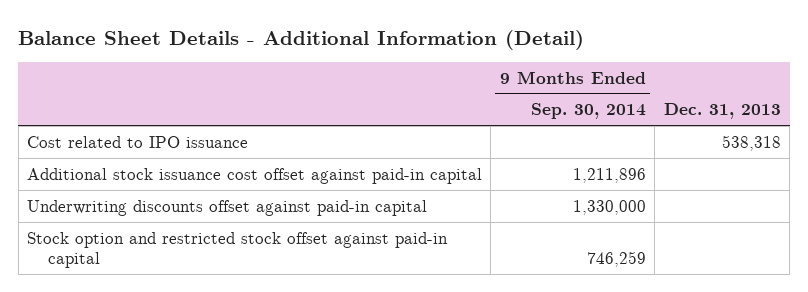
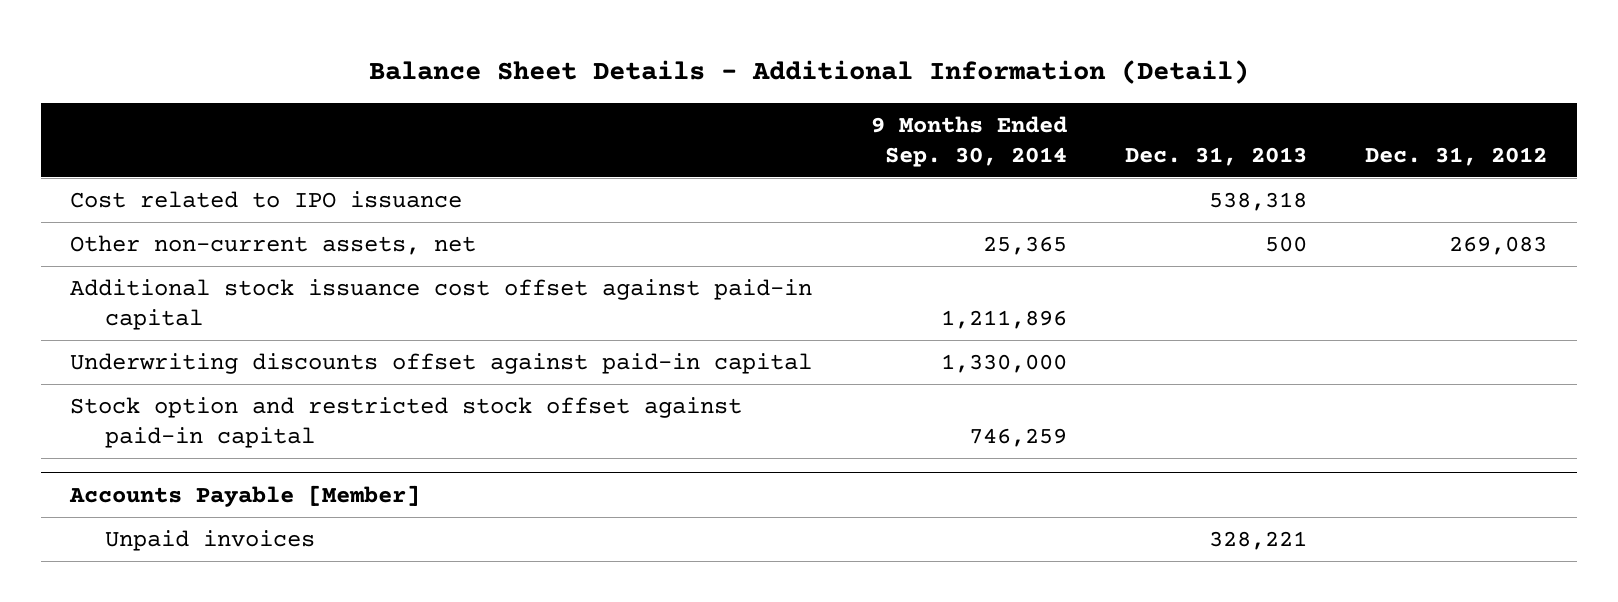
none -> [1365,146,1548,166] Dec. 31, 2012
none -> [70,234,477,255] Other non-current assets, net
none -> [69,484,421,507] Accounts Payable [Member]
none -> [104,529,315,551] Unpaid invoices

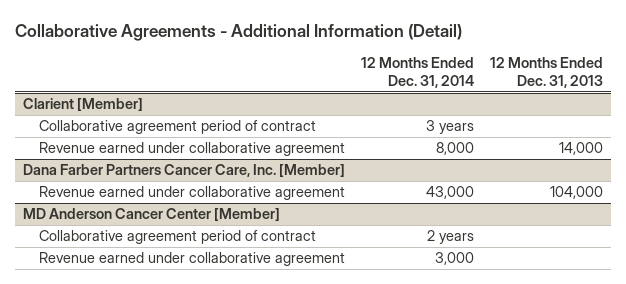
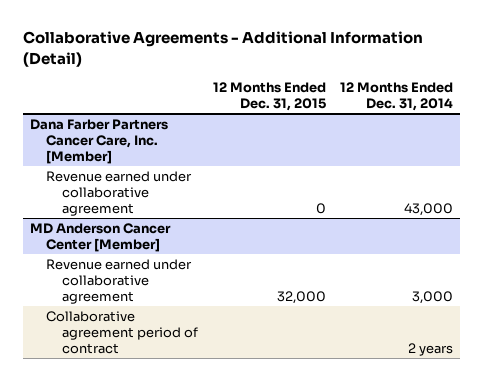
[490,57,604,88] 12 Months Ended Dec. 31, 2013 -> none
none -> [212,81,326,112] 12 Months Ended Dec. 31, 2015
[22,98,143,112] Clarient [Member] -> none
[38,120,316,135] Collaborative agreement period of contract -> none
[38,142,345,157] Revenue earned under collaborative agreement -> none
[38,230,316,245] Collaborative agreement period of contract -> [46,310,199,355] Collaborative agreement period of contract

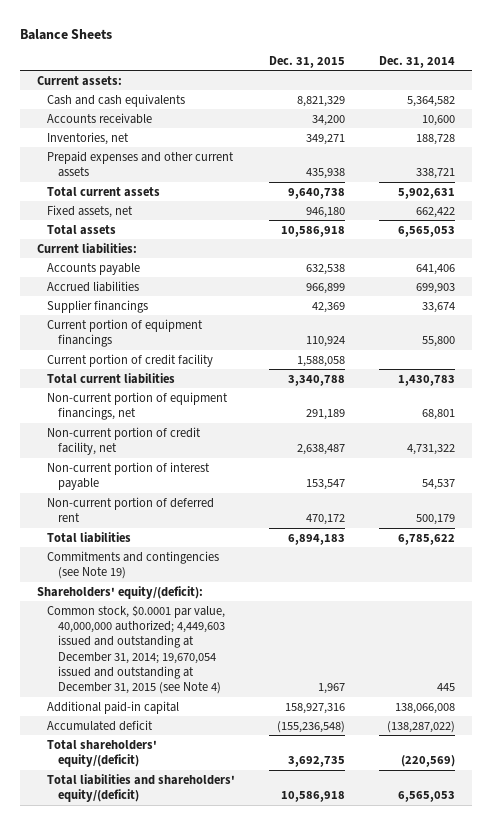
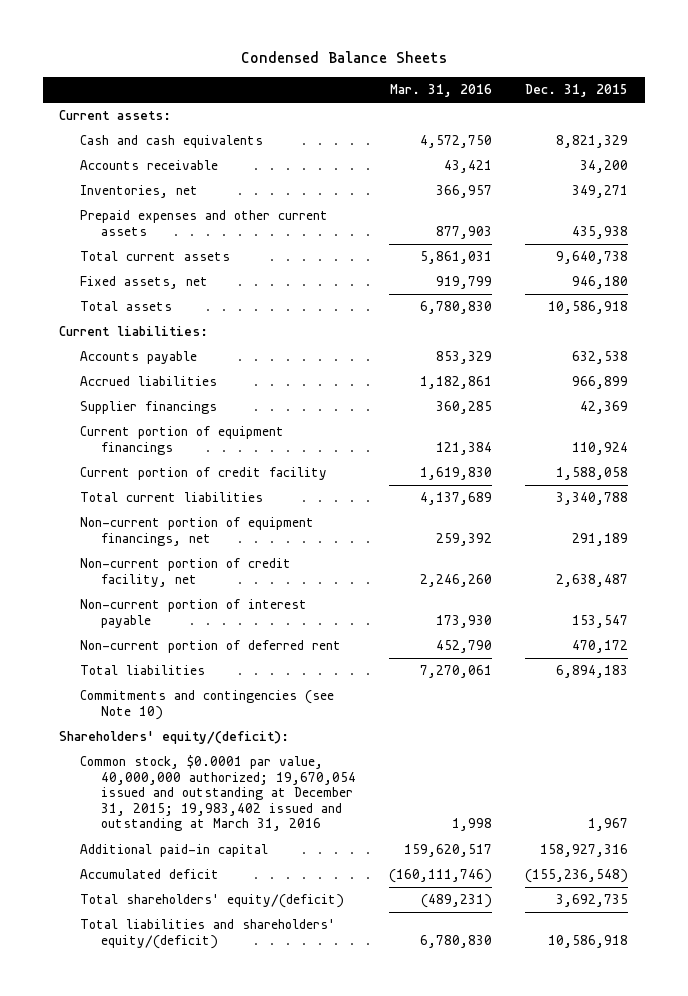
[19,28,112,40] Balance Sheets -> [240,51,447,64] Condensed Balance Sheets
[379,55,456,68] Dec. 31, 2014 -> none
none -> [390,83,493,97] Mar. 31, 2016
[47,550,220,579] Commitments and contingencies (see Note 19) -> [79,690,334,720] Commitments and contingencies (see Note 10)
[47,604,226,695] Common stock, $0.0001 par value, 40,000,000 authorized; 4,449,603 issued and outstanding at December 31, 2014; 19,670,054 issued and outstanding at December 31, 2015 (see Note 4) -> [79,755,356,832] Common stock, $0.0001 par value, 40,000,000 authorized; 19,670,054 issued and outstanding at December 31, 2015; 19,983,402 issued and outstanding at March 31, 2016

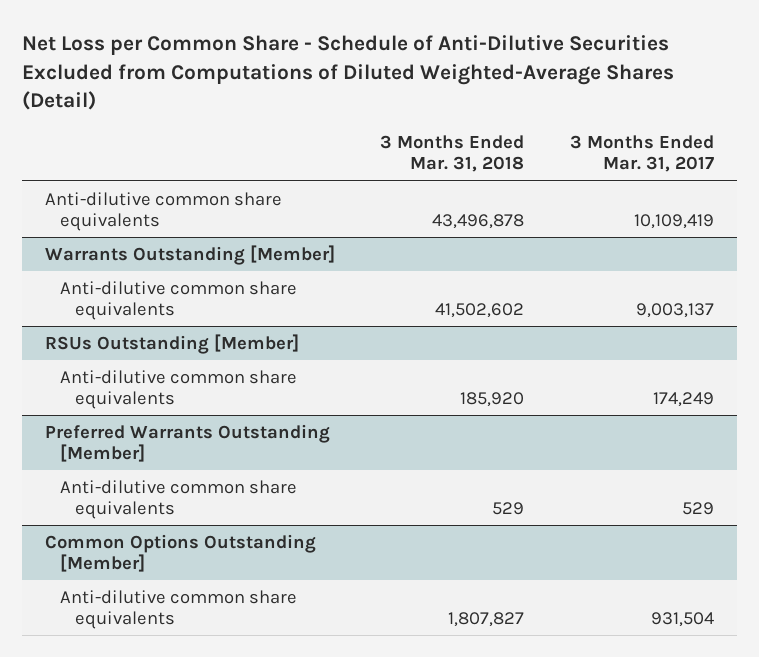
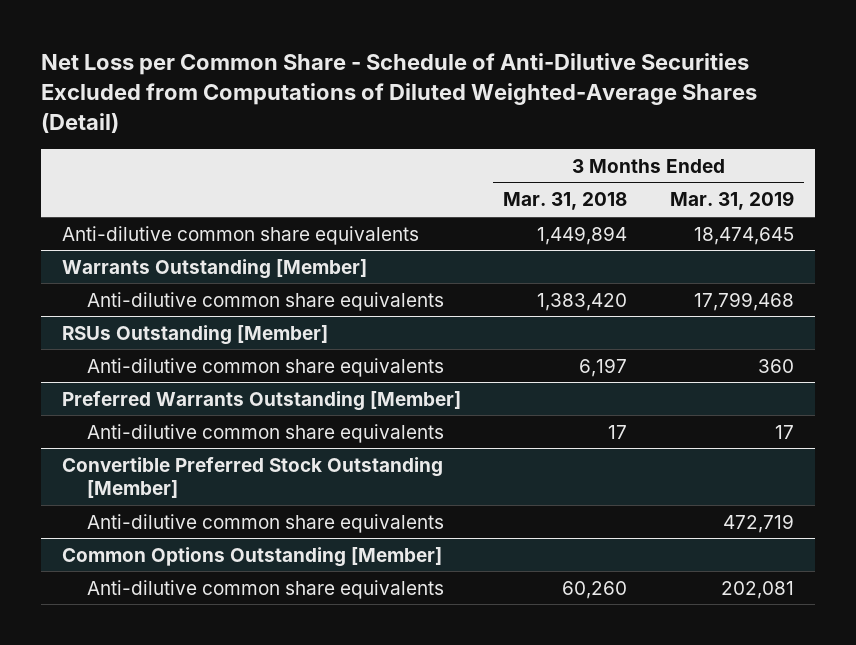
[569,135,714,173] 3 Months Ended Mar. 31, 2017 -> none
none -> [669,191,794,211] Mar. 31, 2019
[432,214,525,230] 43,496,878 -> [537,225,628,245] 1,449,894
[435,303,525,319] 41,502,602 -> [537,292,628,311] 1,383,420
[460,392,525,408] 185,920 -> [579,357,628,377] 6,197
[492,502,525,516] 529 -> [608,424,628,439] 17
none -> [61,456,443,499] Convertible Preferred Stock Outstanding [Member]
none -> [87,513,445,533] Anti-dilutive common share equivalents
[448,612,525,628] 1,807,827 -> [562,580,628,599] 60,260

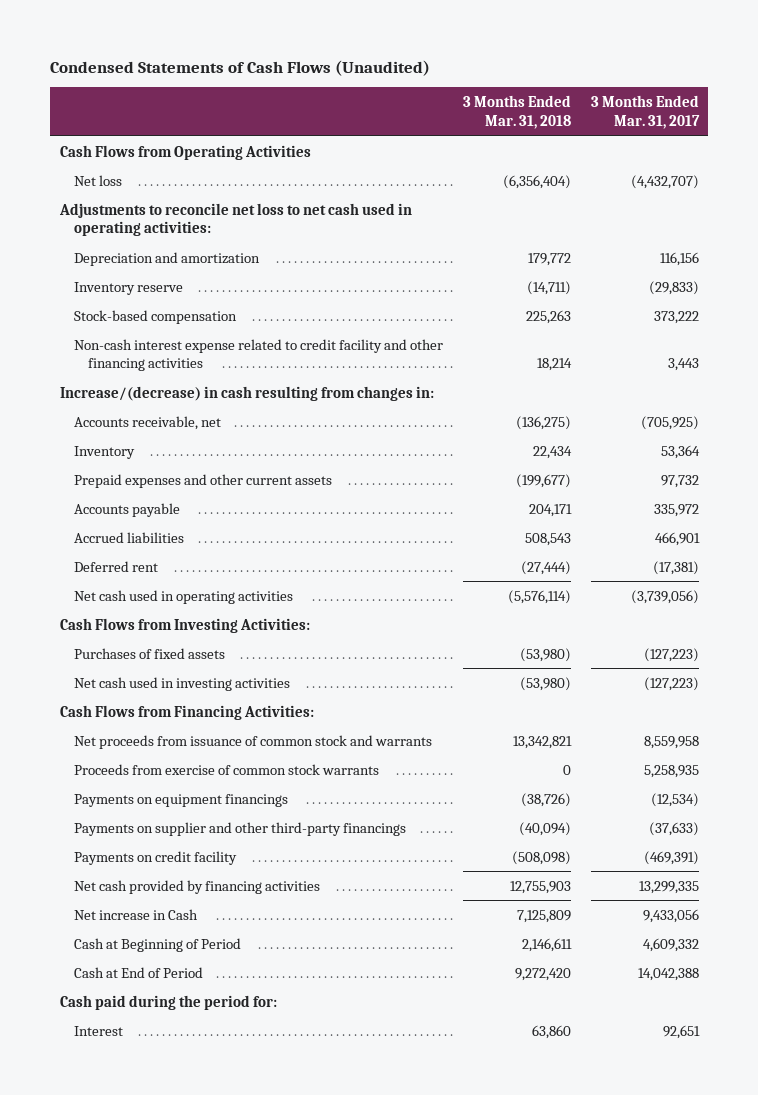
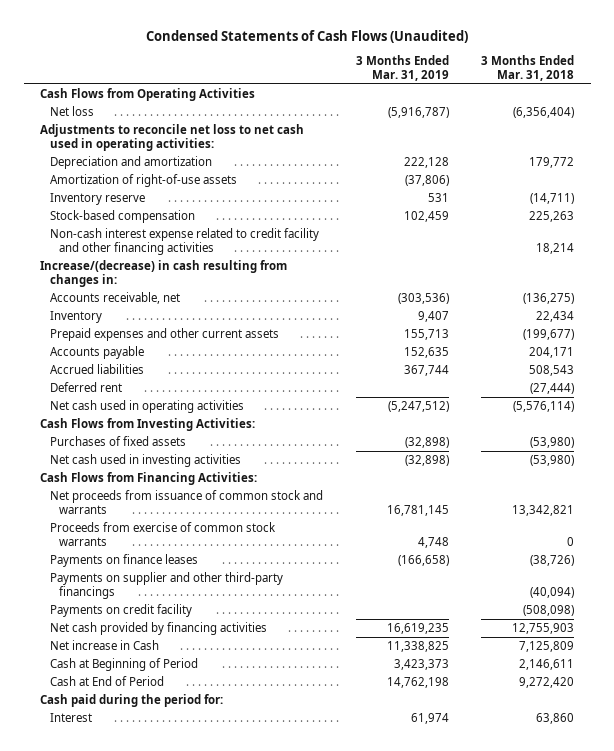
[590,95,700,129] 3 Months Ended Mar. 31, 2017 -> none
none -> [355,55,449,81] 3 Months Ended Mar. 31, 2019
none -> [49,174,237,188] Amortization of right-of-use assets
[74,793,289,807] Payments on equipment financings -> [49,554,198,568] Payments on finance leases

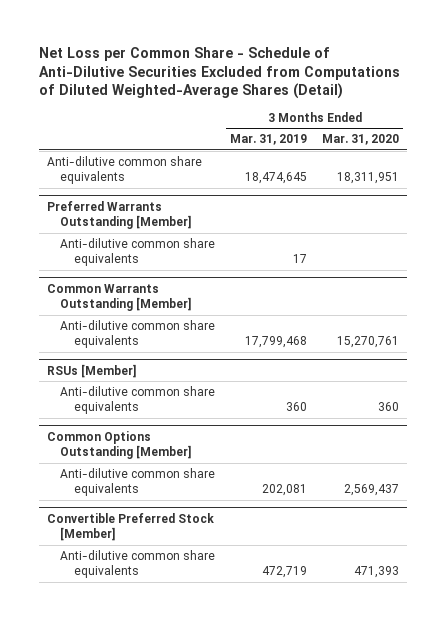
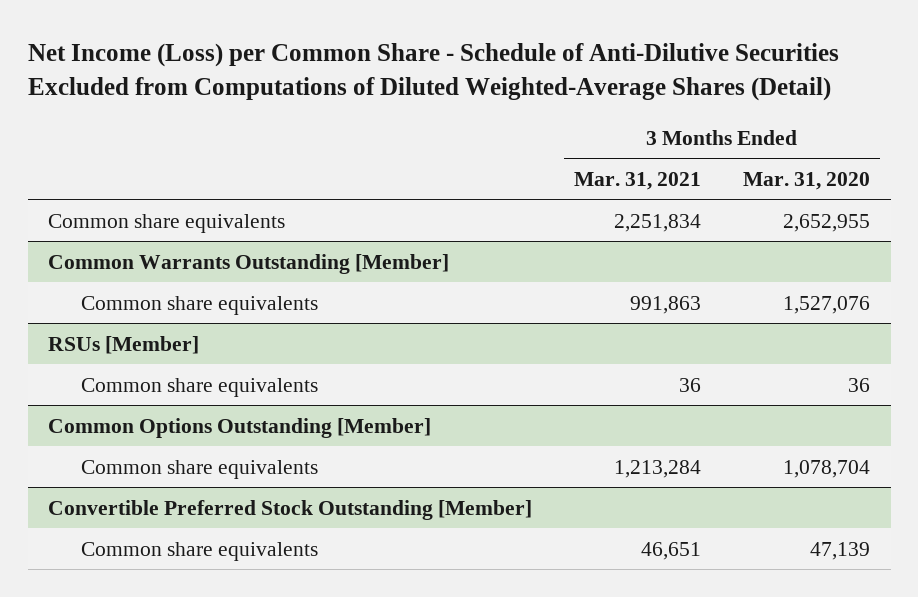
[39,46,401,100] Net Loss per Common Share - Schedule of Anti-Dilutive Securities Excluded from Computations of Diluted Weighted-Average Shares (Detail) -> [27,43,839,102] Net Income (Loss) per Common Share - Schedule of Anti-Dilutive Securities Excluded from Computations of Diluted Weighted-Average Shares (Detail)
[230,134,308,146] Mar. 31, 2019 -> none
none -> [574,171,702,190] Mar. 31, 2021
[46,200,193,230] Preferred Warrants Outstanding [Member] -> none
[60,237,216,267] Anti-dilutive common share equivalents -> none
[46,155,202,185] Anti-dilutive common share equivalents -> [48,213,286,233] Common share equivalents
[337,172,400,185] 18,311,951 -> [782,213,870,232] 2,652,955
[60,319,216,349] Anti-dilutive common share equivalents -> [80,295,318,315] Common share equivalents
[337,336,400,349] 15,270,761 -> [782,295,870,314] 1,527,076
[60,385,216,415] Anti-dilutive common share equivalents -> [80,377,318,397] Common share equivalents
[378,402,400,412] 360 -> [847,377,870,392] 36
[60,467,216,497] Anti-dilutive common share equivalents -> [80,459,318,479] Common share equivalents
[344,484,400,497] 2,569,437 -> [782,459,870,478] 1,078,704
[46,512,214,542] Convertible Preferred Stock [Member] -> [48,499,533,520] Convertible Preferred Stock Outstanding [Member]
[60,549,216,579] Anti-dilutive common share equivalents -> [80,541,318,561] Common share equivalents
[354,566,400,579] 471,393 -> [809,541,870,560] 47,139

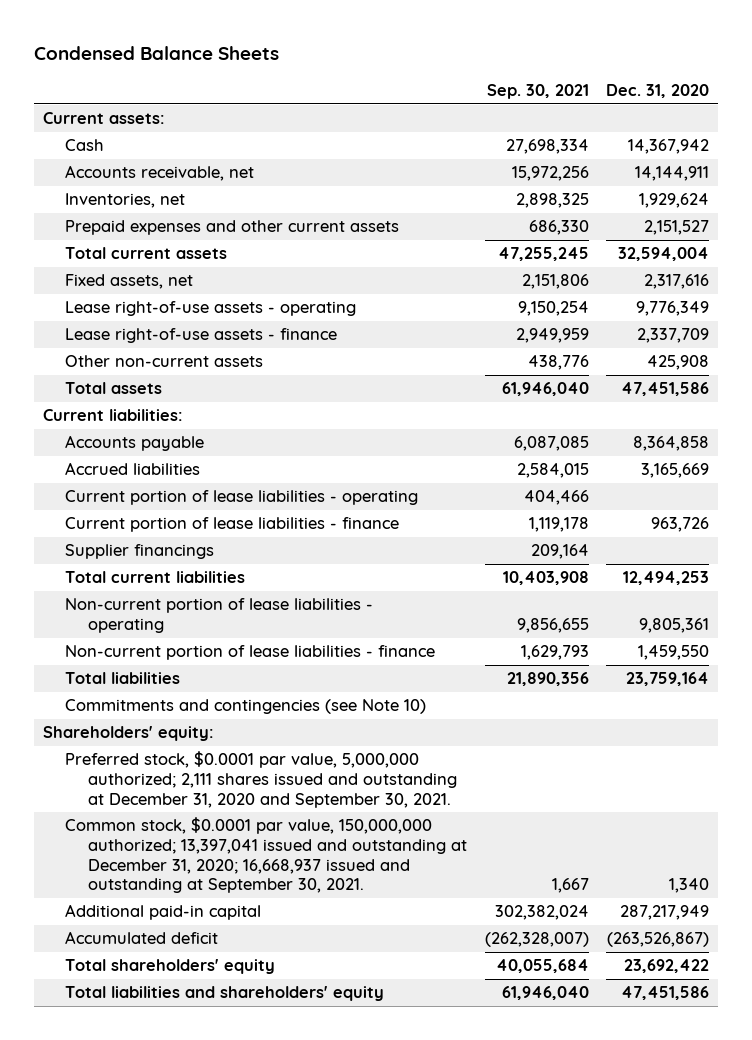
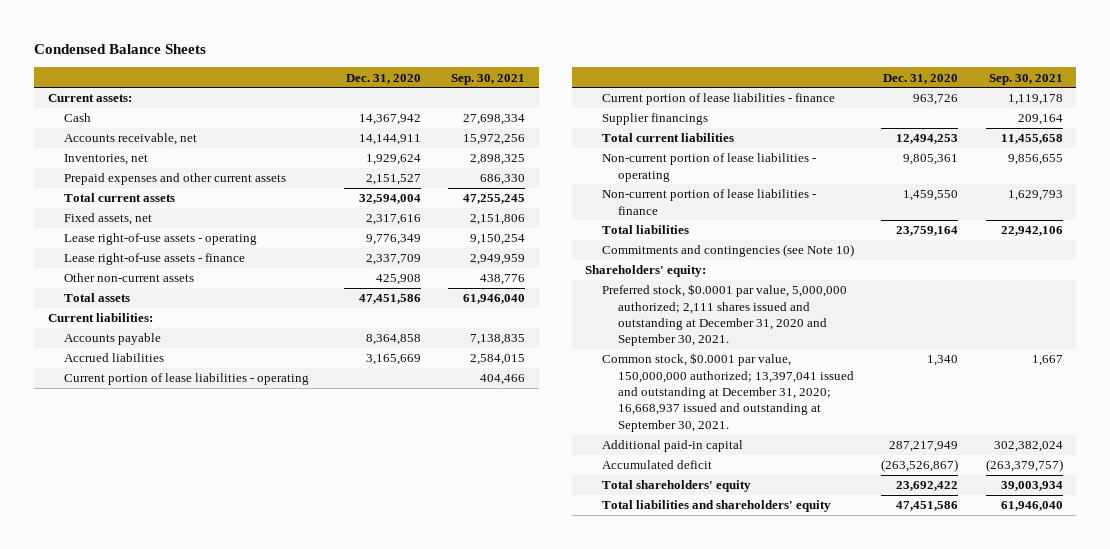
[513,436,589,452] 6,087,085 -> [470,334,526,346] 7,138,835
[502,571,589,586] 10,403,908 -> [1000,134,1063,145] 11,455,658
[506,672,589,687] 21,890,356 -> [1000,226,1063,237] 22,942,106
[484,932,589,948] (262,328,007) -> [985,459,1063,473] (263,379,757)
[495,959,589,974] 40,055,684 -> [1000,481,1063,492] 39,003,934

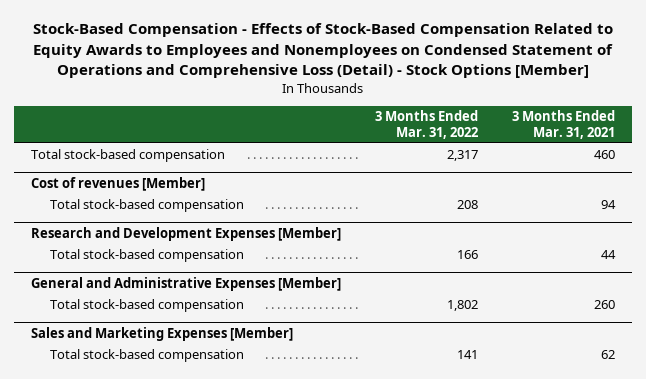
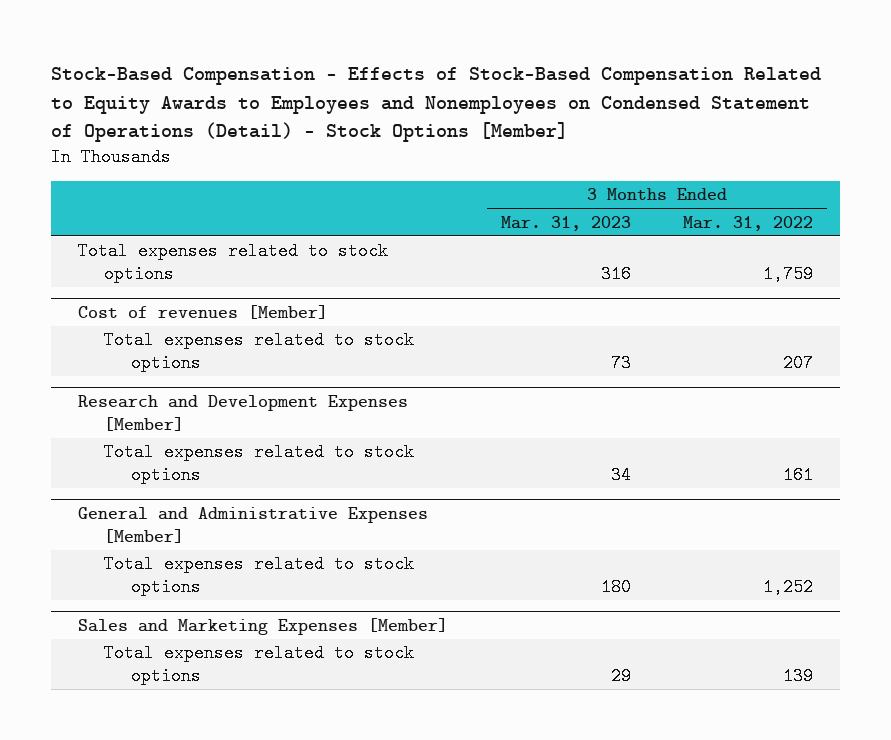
[33,23,614,79] Stock-Based Compensation - Effects of Stock-Based Compensation Related to Equity Awards to Employees and Nonemployees on Condensed Statement of Operations and Comprehensive Loss (Detail) - Stock Options [Member] -> [51,67,822,143] Stock-Based Compensation - Effects of Stock-Based Compensation Related to Equity Awards to Employees and Nonemployees on Condensed Statement of Operations (Detail) - Stock Options [Member]
[512,110,616,140] 3 Months Ended Mar. 31, 2021 -> none
none -> [500,215,631,231] Mar. 31, 2023
[30,149,225,163] Total stock-based compensation -> [77,242,388,284] Total expenses related to stock options
[447,150,479,162] 2,317 -> [763,265,814,284] 1,759
[49,199,244,213] Total stock-based compensation -> [104,331,415,373] Total expenses related to stock options
[457,200,479,210] 208 -> [783,354,814,373] 207
[49,249,244,263] Total stock-based compensation -> [104,443,415,485] Total expenses related to stock options
[457,250,479,260] 166 -> [783,466,814,485] 161
[49,299,244,313] Total stock-based compensation -> [104,555,415,597] Total expenses related to stock options
[447,300,479,312] 1,802 -> [763,578,814,597] 1,252
[49,349,244,363] Total stock-based compensation -> [104,644,415,686] Total expenses related to stock options
[457,350,479,360] 141 -> [783,667,814,686] 139

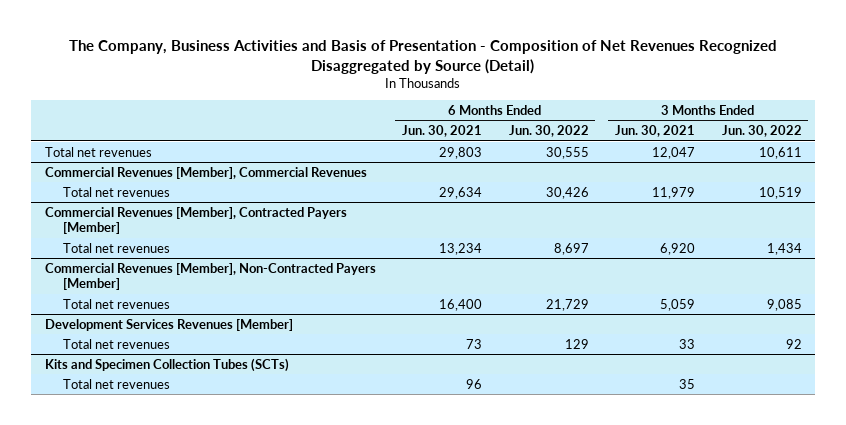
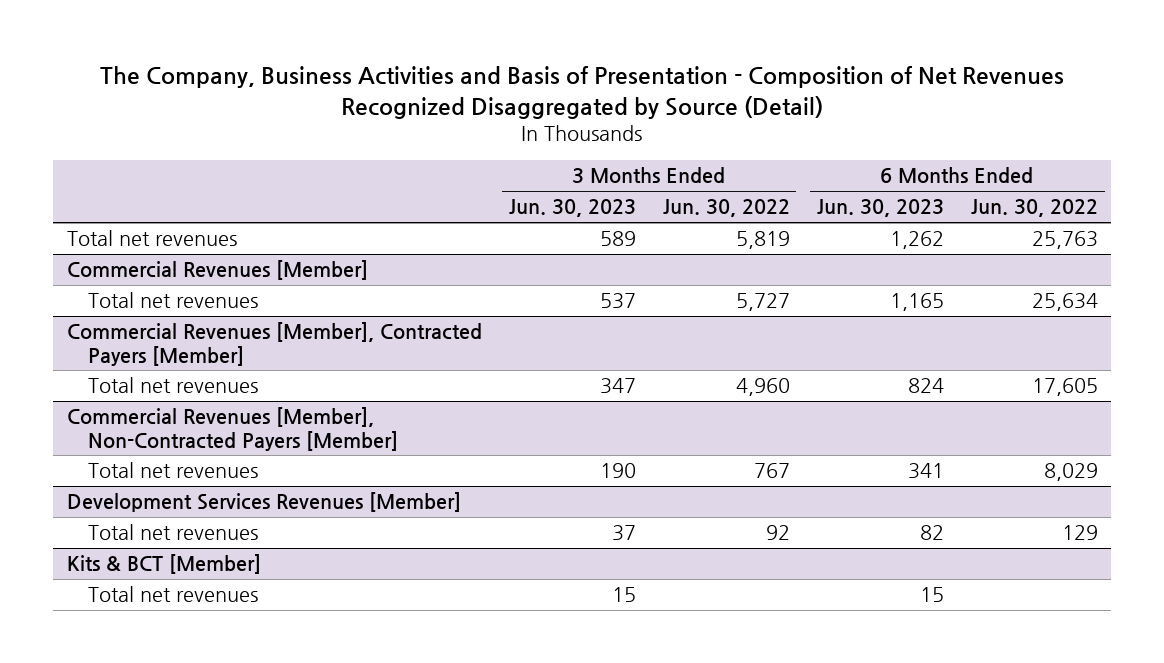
[402,125,483,138] Jun. 30, 2021 -> none
[615,125,696,138] Jun. 30, 2021 -> none
none -> [508,199,636,218] Jun. 30, 2023
none -> [816,199,944,218] Jun. 30, 2023
[545,146,589,159] 30,555 -> [1031,231,1098,250] 25,763
[758,146,802,159] 10,611 -> [735,231,790,250] 5,819
[44,166,367,179] Commercial Revenues [Member], Commercial Revenues -> [66,260,368,281] Commercial Revenues [Member]
[545,186,589,199] 30,426 -> [1031,293,1098,312] 25,634
[758,186,802,199] 10,519 -> [735,293,790,312] 5,727
[553,242,589,255] 8,697 -> [1031,378,1098,397] 17,605
[766,242,802,255] 1,434 -> [735,378,790,397] 4,960
[545,298,589,311] 21,729 -> [1043,463,1098,482] 8,029
[766,298,802,311] 9,085 -> [753,463,790,479] 767
[44,357,289,372] Kits and Specimen Collection Tubes (SCTs) -> none
none -> [66,554,261,575] Kits & BCT [Member]

